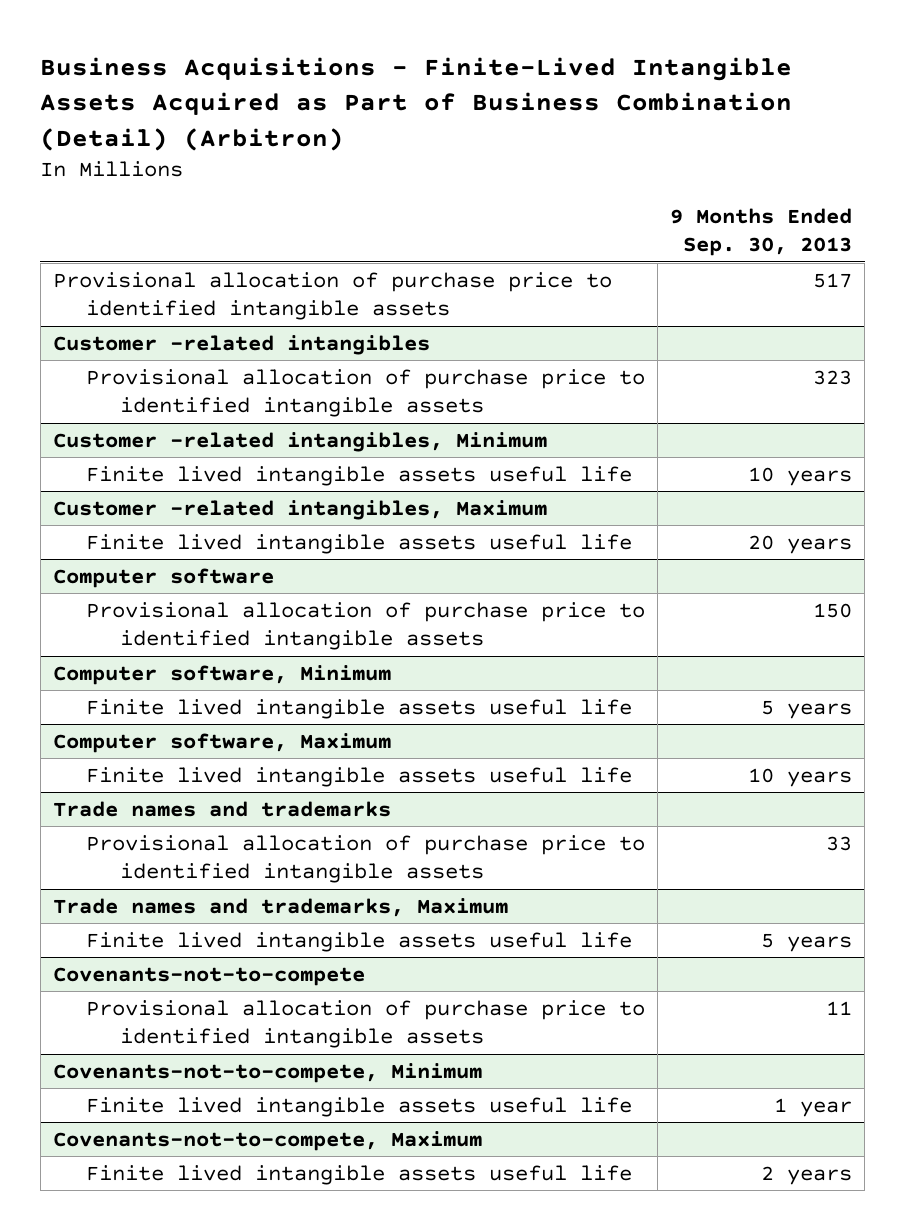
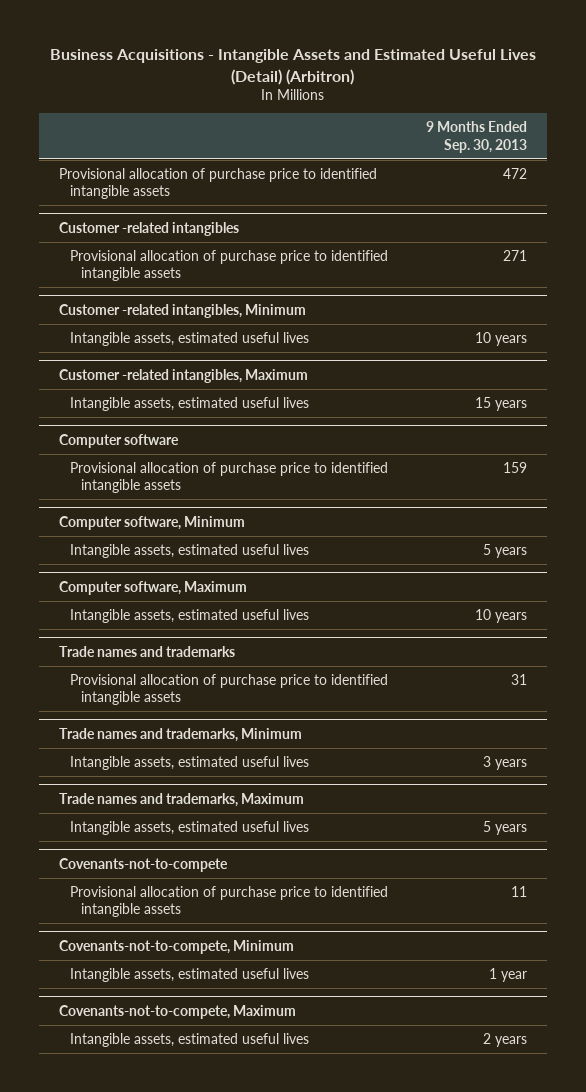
[40,57,793,151] Business Acquisitions - Finite-Lived Intangible Assets Acquired as Part of Business Combination (Detail) (Arbitron) -> [50,49,537,85] Business Acquisitions - Intangible Assets and Estimated Useful Lives (Detail) (Arbitron)
[813,272,853,288] 517 -> [503,167,528,179] 472
[813,369,853,385] 323 -> [503,249,528,261] 271
[86,465,633,486] Finite lived intangible assets useful life -> [69,331,309,346] Intangible assets, estimated useful lives
[86,533,633,554] Finite lived intangible assets useful life -> [69,396,309,411] Intangible assets, estimated useful lives
[748,534,853,554] 20 years -> [475,396,528,411] 15 years
[813,602,853,618] 150 -> [503,461,528,473] 159
[86,698,633,719] Finite lived intangible assets useful life -> [69,543,309,558] Intangible assets, estimated useful lives
[86,766,633,787] Finite lived intangible assets useful life -> [69,608,309,623] Intangible assets, estimated useful lives
[826,835,853,851] 33 -> [511,673,528,685] 31
none -> [58,727,302,742] Trade names and trademarks, Minimum
none -> [69,755,309,770] Intangible assets, estimated useful lives
[86,931,633,952] Finite lived intangible assets useful life -> [69,820,309,835] Intangible assets, estimated useful lives
[86,1096,633,1117] Finite lived intangible assets useful life -> [69,967,309,982] Intangible assets, estimated useful lives
[86,1164,633,1185] Finite lived intangible assets useful life -> [69,1032,309,1047] Intangible assets, estimated useful lives

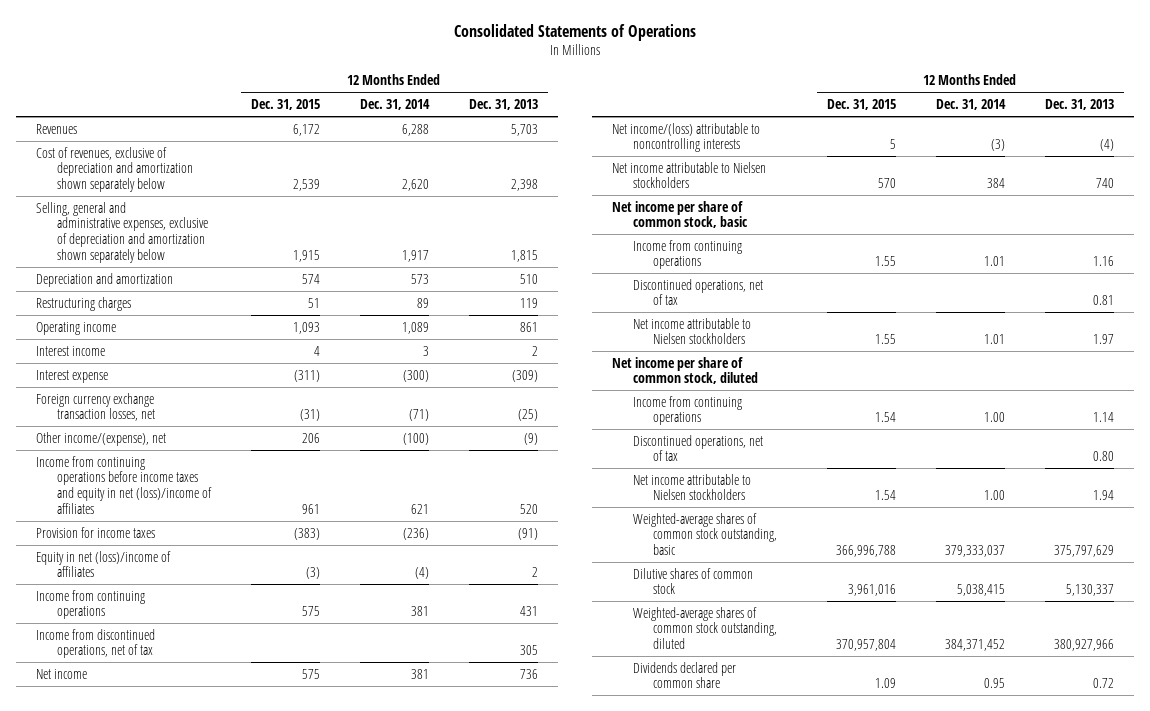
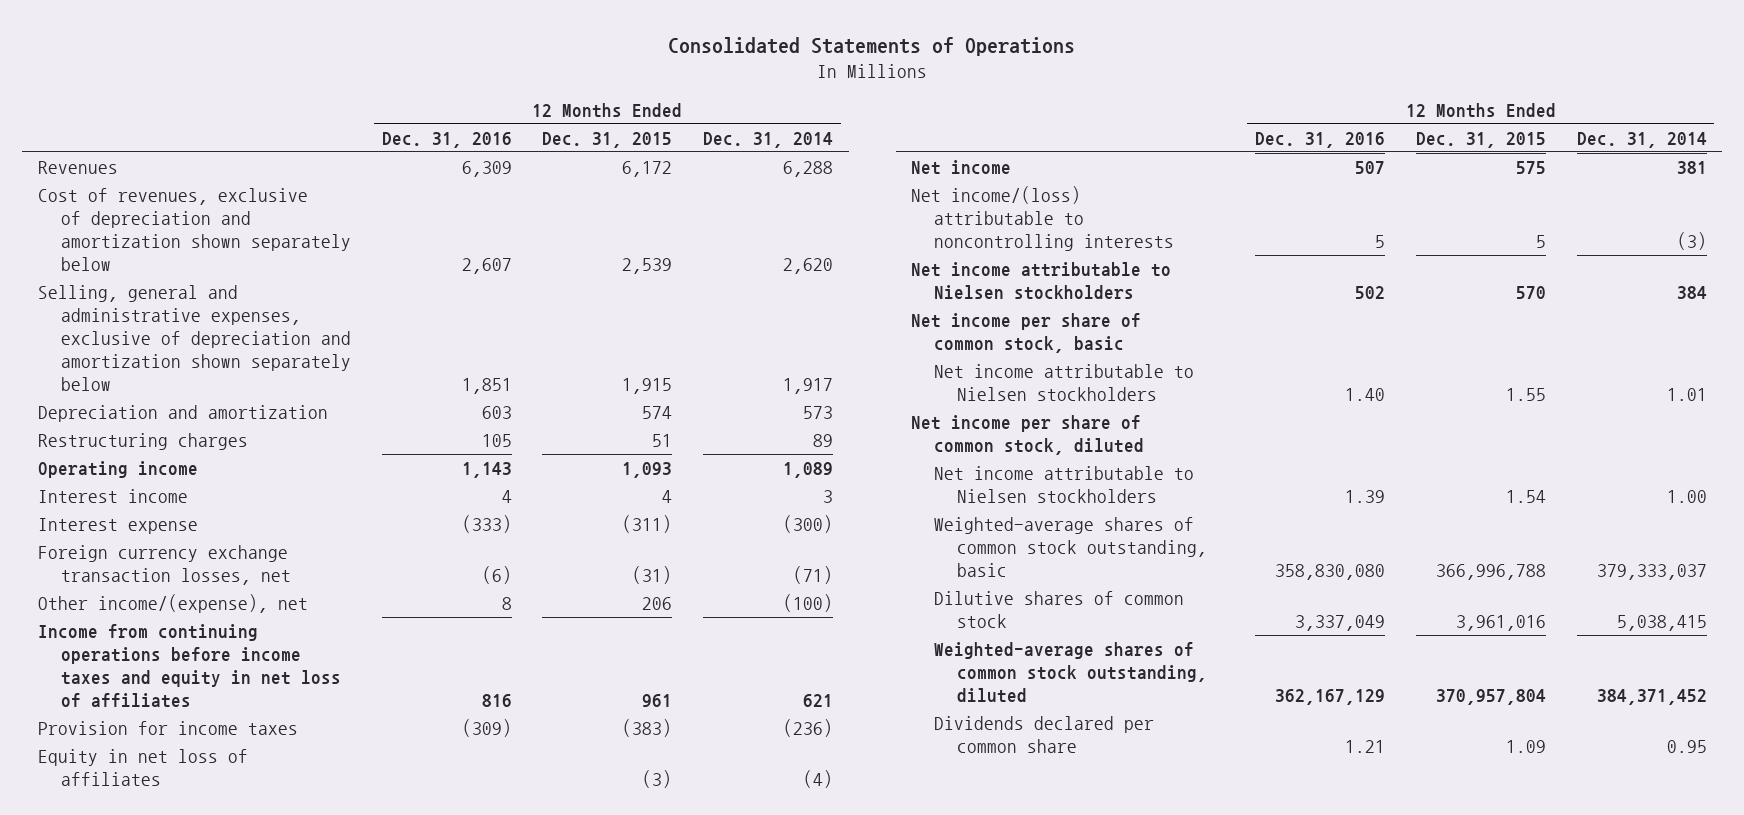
[469,99,539,111] Dec. 31, 2013 -> none
none -> [381,131,512,148] Dec. 31, 2016
[36,455,212,514] Income from continuing operations before income taxes and equity in net (loss)/income of affiliates -> [37,624,341,708] Income from continuing operations before income taxes and equity in net loss of affiliates
[36,589,146,620] Income from continuing operations -> none
[36,628,156,659] Income from discontinued operations, net of tax -> none
[36,550,172,578] Equity in net (loss)/income of affiliates -> [37,749,248,786] Equity in net loss of affiliates
[632,239,742,270] Income from continuing operations -> none
[632,278,763,306] Discontinued operations, net of tax -> none
[632,395,742,426] Income from continuing operations -> none
[632,434,763,462] Discontinued operations, net of tax -> none

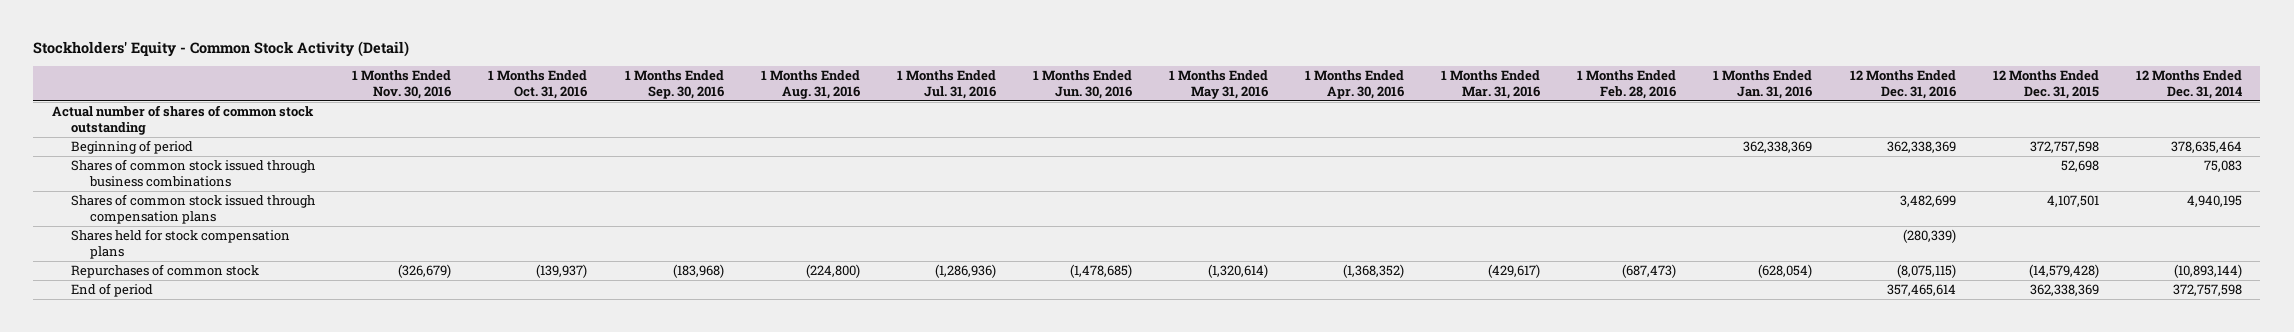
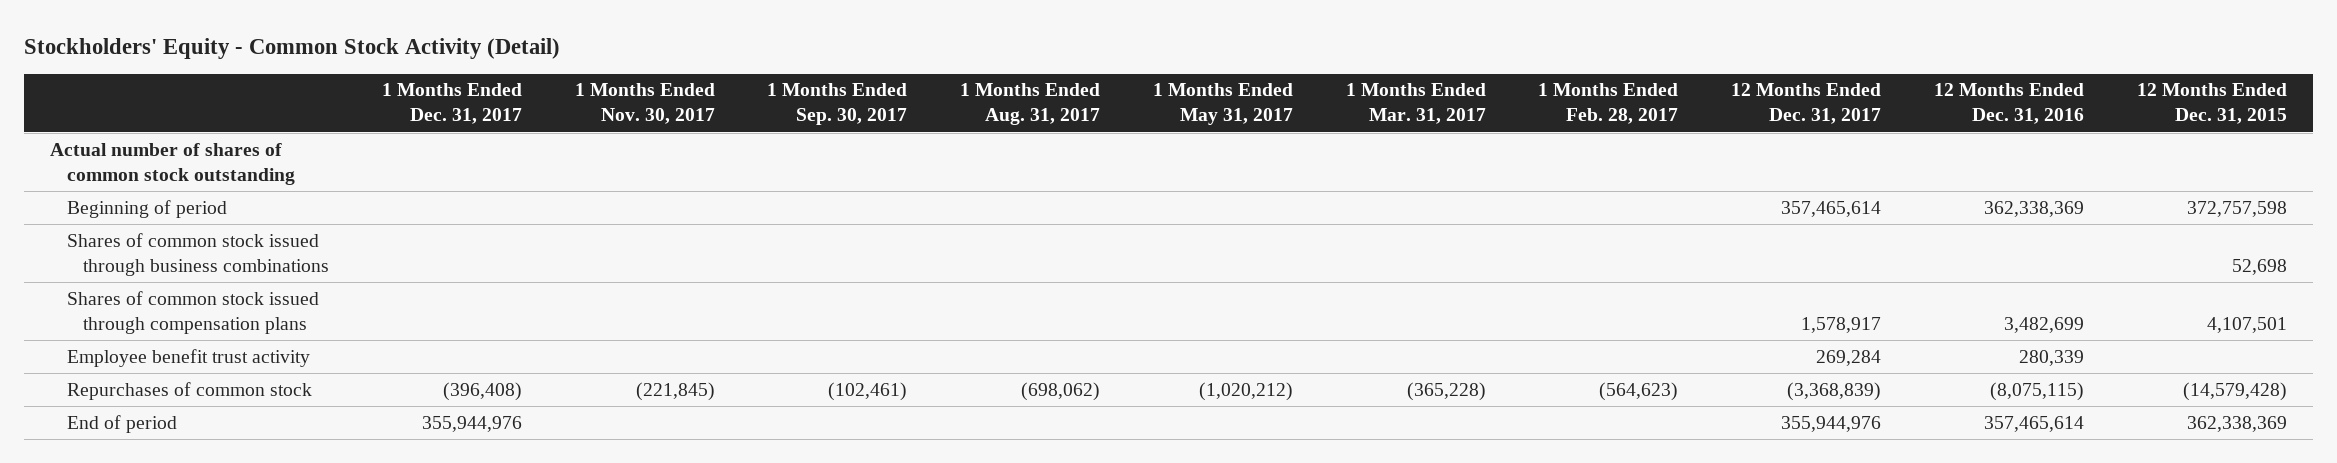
[352,70,452,99] 1 Months Ended Nov. 30, 2016 -> none
[488,70,588,99] 1 Months Ended Oct. 31, 2016 -> none
[624,70,724,99] 1 Months Ended Sep. 30, 2016 -> none
[760,70,860,99] 1 Months Ended Aug. 31, 2016 -> none
[896,70,996,99] 1 Months Ended Jul. 31, 2016 -> none
[1032,70,1132,99] 1 Months Ended Jun. 30, 2016 -> none
[1168,70,1268,99] 1 Months Ended May 31, 2016 -> none
[1305,70,1405,99] 1 Months Ended Apr. 30, 2016 -> none
[1441,70,1541,99] 1 Months Ended Mar. 31, 2016 -> none
[1577,70,1677,99] 1 Months Ended Feb. 28, 2016 -> none
[1713,70,1813,99] 1 Months Ended Jan. 31, 2016 -> none
[2135,70,2242,99] 12 Months Ended Dec. 31, 2014 -> none
none -> [381,83,522,125] 1 Months Ended Dec. 31, 2017
none -> [574,83,715,125] 1 Months Ended Nov. 30, 2017
none -> [767,83,908,126] 1 Months Ended Sep. 30, 2017
none -> [960,83,1101,126] 1 Months Ended Aug. 31, 2017
none -> [1152,83,1293,126] 1 Months Ended May 31, 2017
none -> [1345,83,1486,125] 1 Months Ended Mar. 31, 2017
none -> [1538,83,1679,125] 1 Months Ended Feb. 28, 2017
none -> [1731,83,1882,125] 12 Months Ended Dec. 31, 2017
[71,229,291,259] Shares held for stock compensation plans -> none
none -> [66,348,310,367] Employee benefit trust activity

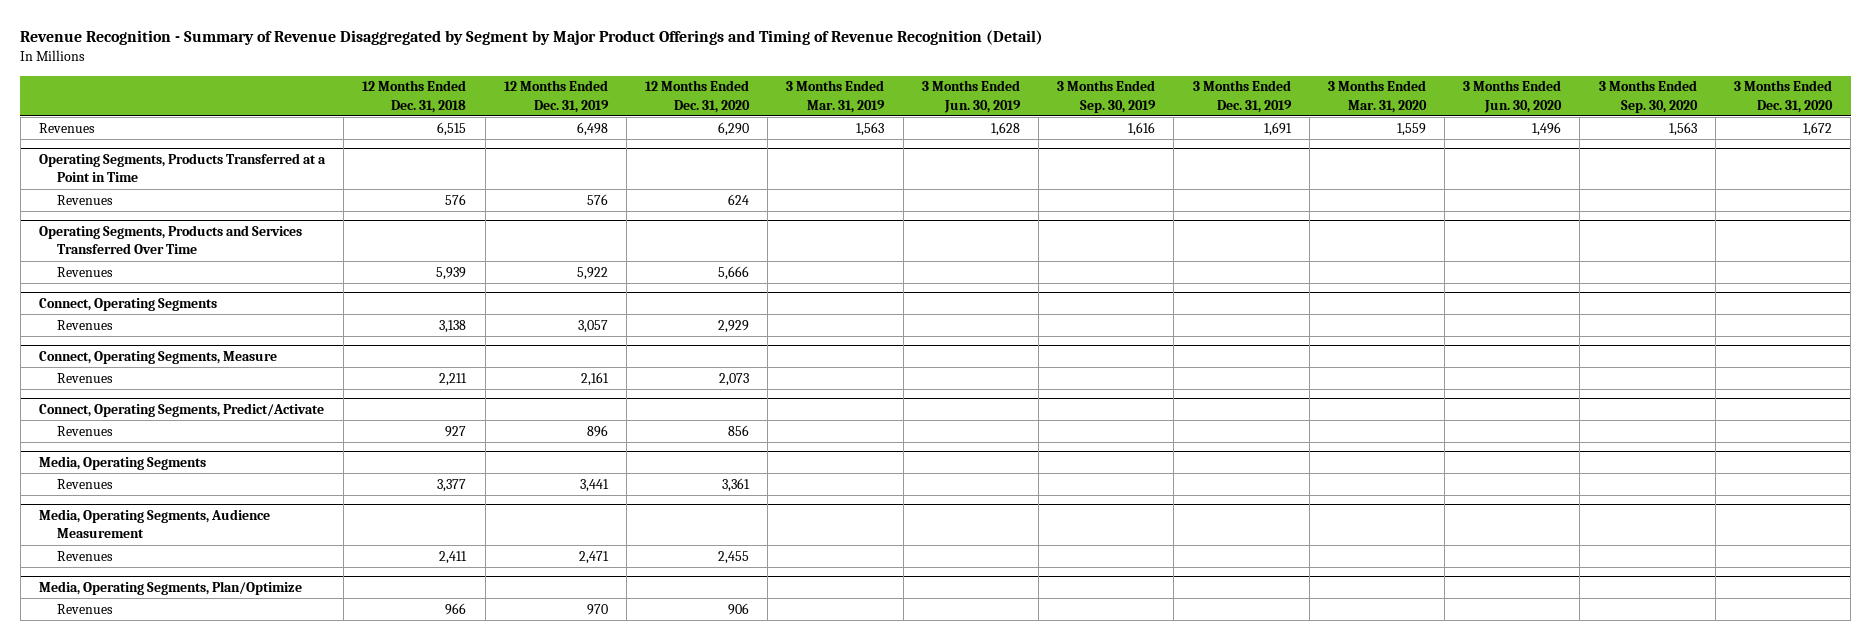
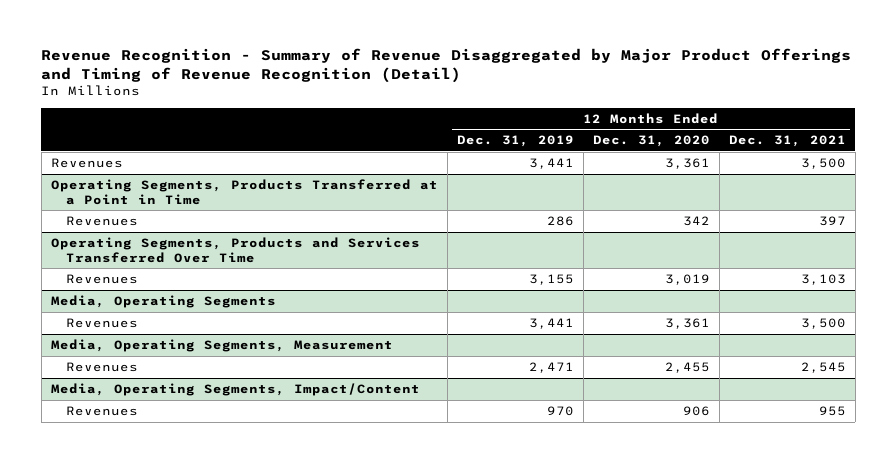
[20,30,1044,46] Revenue Recognition - Summary of Revenue Disaggregated by Segment by Major Product Offerings and Timing of Revenue Recognition (Detail) -> [41,48,852,83] Revenue Recognition - Summary of Revenue Disaggregated by Major Product Offerings and Timing of Revenue Recognition (Detail)
[362,80,467,113] 12 Months Ended Dec. 31, 2018 -> none
[786,80,886,113] 3 Months Ended Mar. 31, 2019 -> none
[921,80,1021,113] 3 Months Ended Jun. 30, 2019 -> none
[1057,80,1157,113] 3 Months Ended Sep. 30, 2019 -> none
[1192,80,1292,113] 3 Months Ended Dec. 31, 2019 -> none
[1327,80,1427,113] 3 Months Ended Mar. 31, 2020 -> none
[1463,80,1563,113] 3 Months Ended Jun. 30, 2020 -> none
[1598,80,1698,113] 3 Months Ended Sep. 30, 2020 -> none
[1733,80,1833,113] 3 Months Ended Dec. 31, 2020 -> none
none -> [728,135,846,148] Dec. 31, 2021
[576,121,608,136] 6,498 -> [528,158,574,170] 3,441
[718,121,750,136] 6,290 -> [664,158,710,170] 3,361
[586,193,608,205] 576 -> [546,216,574,227] 286
[728,193,750,205] 624 -> [682,216,710,227] 342
[39,298,218,312] Connect, Operating Segments -> none
[56,319,113,330] Revenues -> none
[39,351,278,365] Connect, Operating Segments, Measure -> none
[56,372,113,383] Revenues -> none
[39,403,325,418] Connect, Operating Segments, Predict/Activate -> none
[56,425,113,436] Revenues -> none
[576,266,608,280] 5,922 -> [528,274,574,286] 3,155
[718,265,750,280] 5,666 -> [664,274,710,286] 3,019
[39,509,271,539] Media, Operating Segments, Audience Measurement -> [50,339,393,353] Media, Operating Segments, Measurement
[39,581,303,596] Media, Operating Segments, Plan/Optimize -> none
none -> [50,383,420,397] Media, Operating Segments, Impact/Content

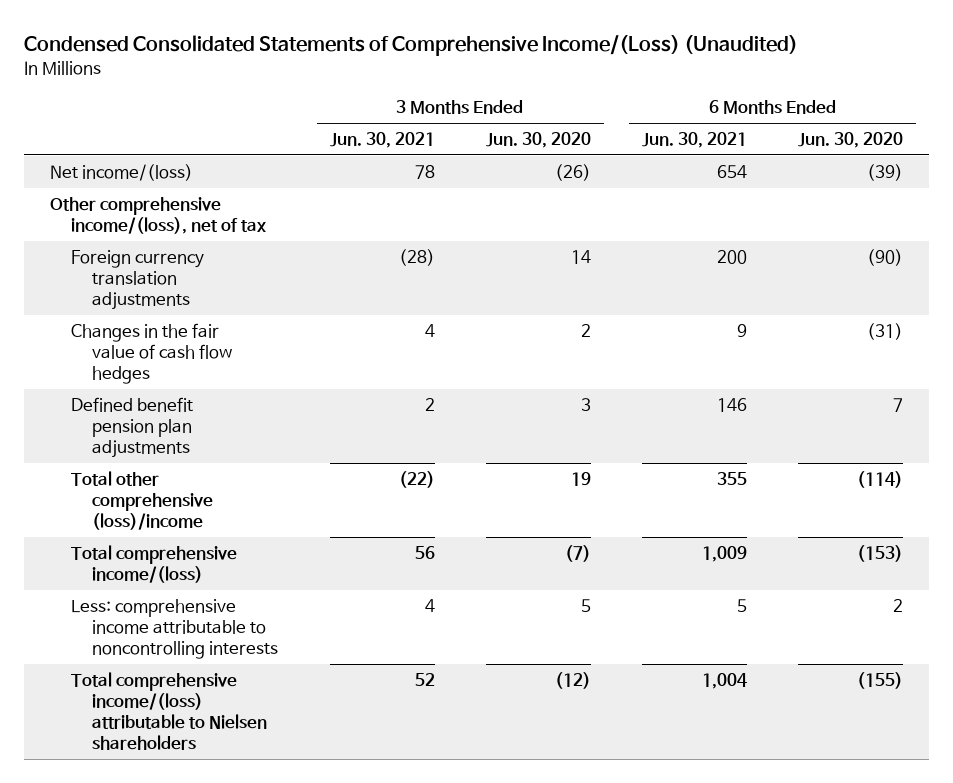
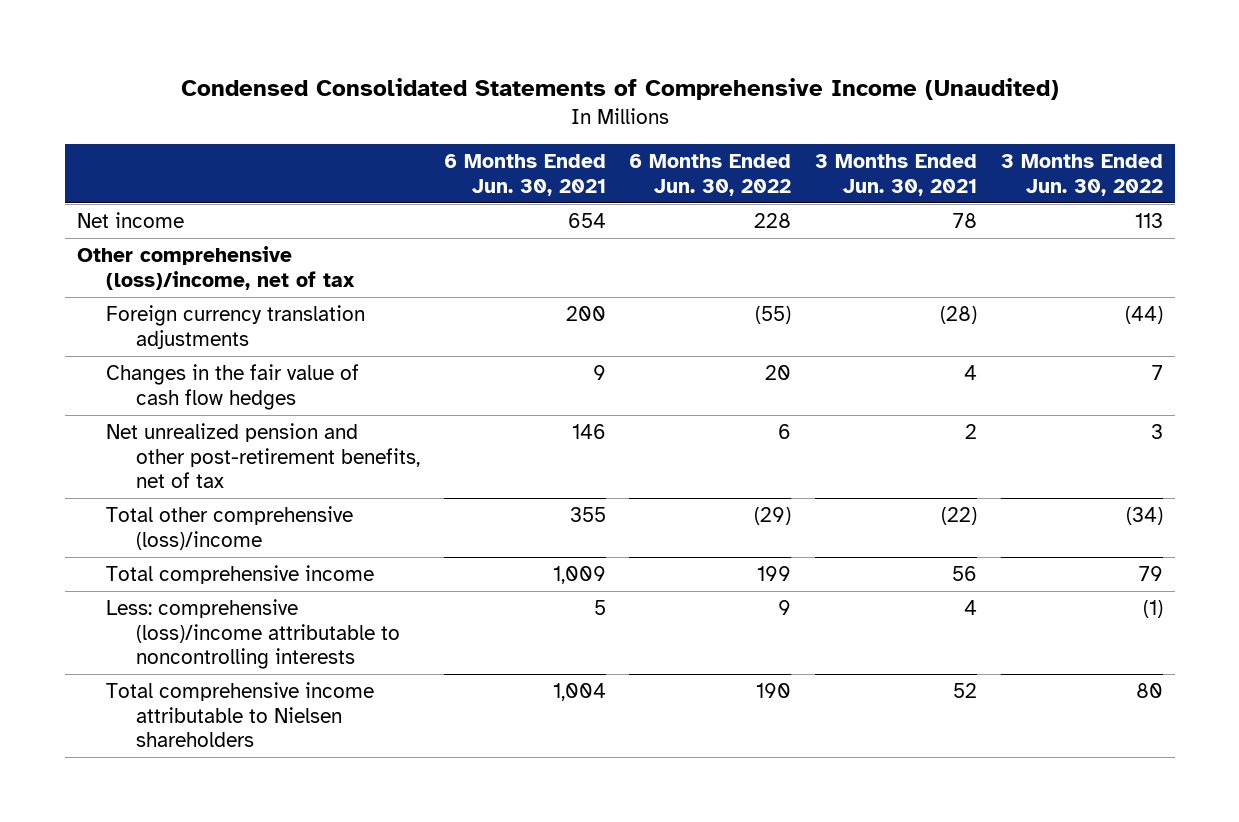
[23,34,798,56] Condensed Consolidated Statements of Comprehensive Income/(Loss) (Unaudited) -> [180,78,1059,101] Condensed Consolidated Statements of Comprehensive Income (Unaudited)
[485,132,591,149] Jun. 30, 2020 -> none
[798,132,904,149] Jun. 30, 2020 -> none
none -> [629,154,792,196] 6 Months Ended Jun. 30, 2022
none -> [1000,154,1163,196] 3 Months Ended Jun. 30, 2022
[49,164,193,182] Net income/(loss) -> [76,211,184,228] Net income
[49,197,266,235] Other comprehensive income/(loss), net of tax -> [76,245,356,290] Other comprehensive (loss)/income, net of tax
[70,397,193,459] Defined benefit pension plan adjustments -> [106,422,420,489] Net unrealized pension and other post-retirement benefits, net of tax
[70,545,237,584] Total comprehensive income/(loss) -> [106,564,375,584] Total comprehensive income
[70,599,279,660] Less: comprehensive income attributable to noncontrolling interests -> [106,598,400,670] Less: comprehensive (loss)/income attributable to noncontrolling interests
[70,672,268,751] Total comprehensive income/(loss) attributable to Nielsen shareholders -> [106,681,375,748] Total comprehensive income attributable to Nielsen shareholders

